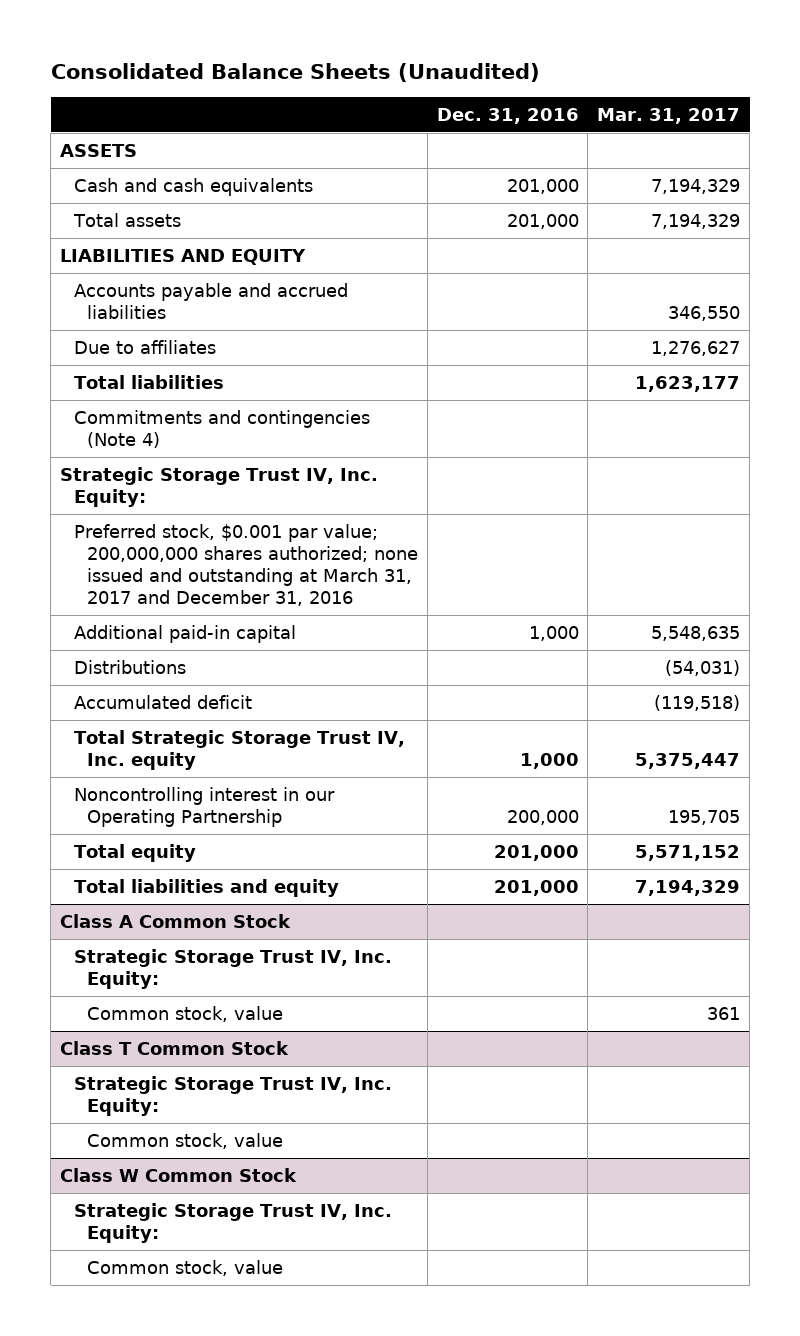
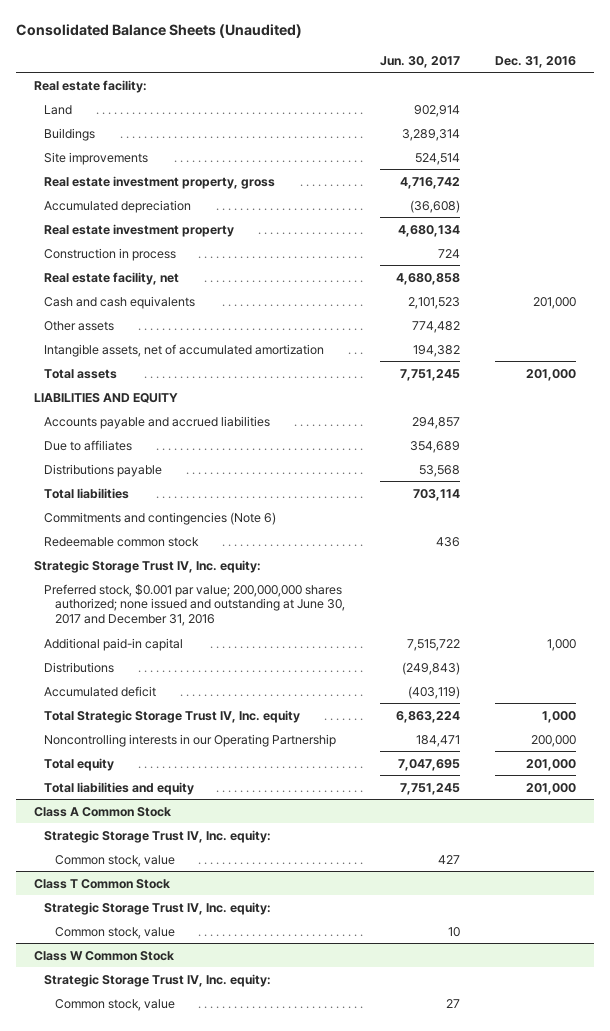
[597,108,741,125] Mar. 31, 2017 -> none
none -> [380,55,461,68] Jun. 30, 2017
[60,143,138,157] ASSETS -> none
none -> [33,79,147,93] Real estate facility:
none -> [44,104,73,115] Land
none -> [44,127,96,141] Buildings
none -> [44,151,149,165] Site improvements
none -> [44,175,276,189] Real estate investment property, gross
none -> [44,199,192,213] Accumulated depreciation
none -> [44,223,235,237] Real estate investment property
none -> [44,247,177,261] Construction in process
none -> [44,271,180,285] Real estate facility, net
none -> [44,320,115,331] Other assets
none -> [44,343,325,357] Intangible assets, net of accumulated amortization
none -> [44,463,163,477] Distributions payable
[73,409,370,449] Commitments and contingencies (Note 4) -> [44,511,277,525] Commitments and contingencies (Note 6)
none -> [44,536,200,547] Redeemable common stock
[60,466,379,508] Strategic Storage Trust IV, Inc. Equity: -> [33,559,261,573] Strategic Storage Trust IV, Inc. equity:
[73,523,419,607] Preferred stock, $0.001 par value; 200,000,000 shares authorized; none issued and outstanding at March 31, 2017 and December 31, 2016 -> [44,583,346,626] Preferred stock, $0.001 par value; 200,000,000 shares authorized; none issued and outstanding at June 30, 2017 and December 31, 2016
[73,786,335,828] Noncontrolling interest in our Operating Partnership -> [44,733,337,747] Noncontrolling interests in our Operating Partnership
[73,948,392,990] Strategic Storage Trust IV, Inc. Equity: -> [44,829,272,843] Strategic Storage Trust IV, Inc. equity:
[73,1075,392,1117] Strategic Storage Trust IV, Inc. Equity: -> [44,901,272,915] Strategic Storage Trust IV, Inc. equity:
[73,1202,392,1244] Strategic Storage Trust IV, Inc. Equity: -> [44,973,272,987] Strategic Storage Trust IV, Inc. equity:

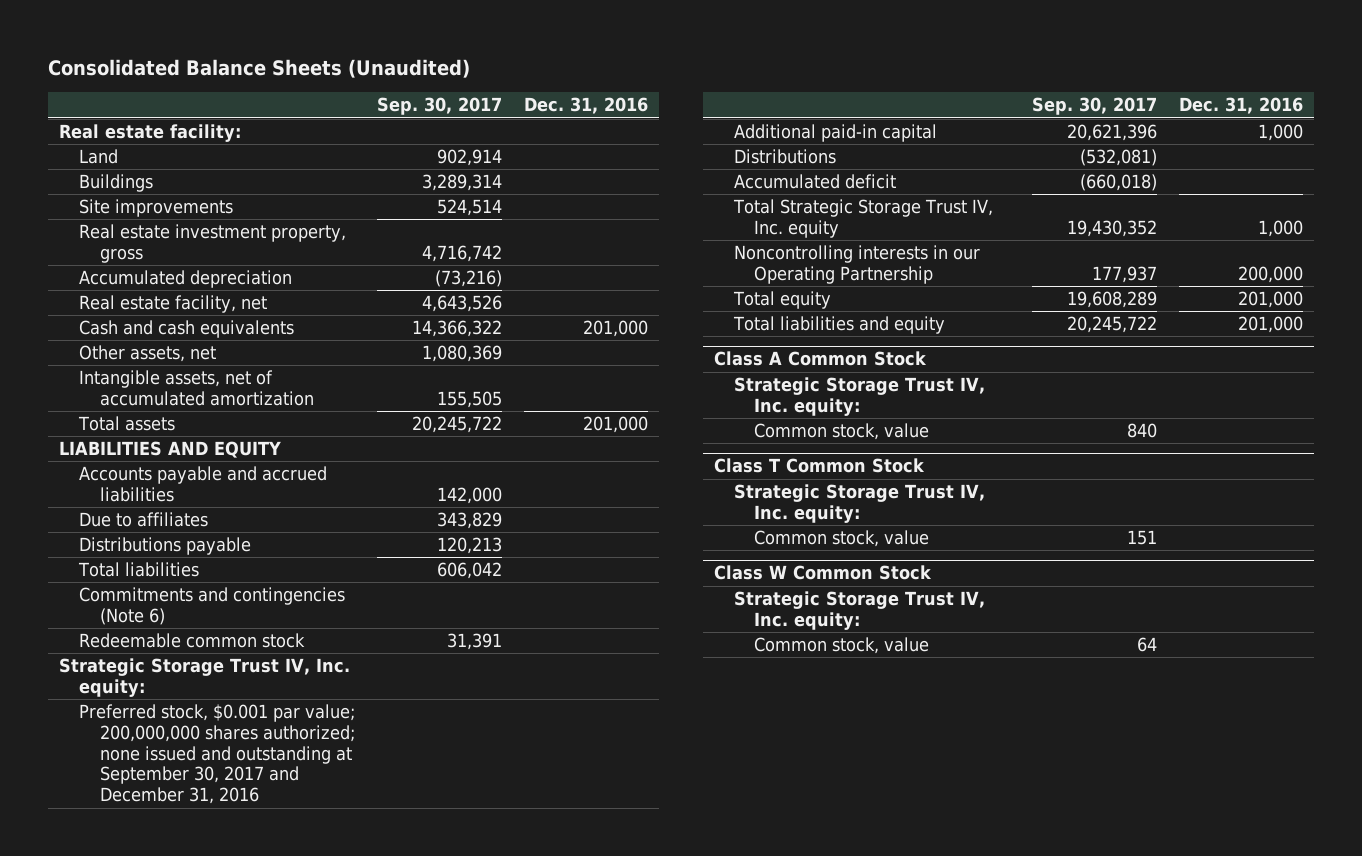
[380,55,461,68] Jun. 30, 2017 -> none
none -> [377,97,503,116] Sep. 30, 2017
[44,223,235,237] Real estate investment property -> none
[44,247,177,261] Construction in process -> none
[44,320,115,331] Other assets -> [79,344,217,362] Other assets, net
[44,583,346,626] Preferred stock, $0.001 par value; 200,000,000 shares authorized; none issued and outstanding at June 30, 2017 and December 31, 2016 -> [79,703,356,805] Preferred stock, $0.001 par value; 200,000,000 shares authorized; none issued and outstanding at September 30, 2017 and December 31, 2016

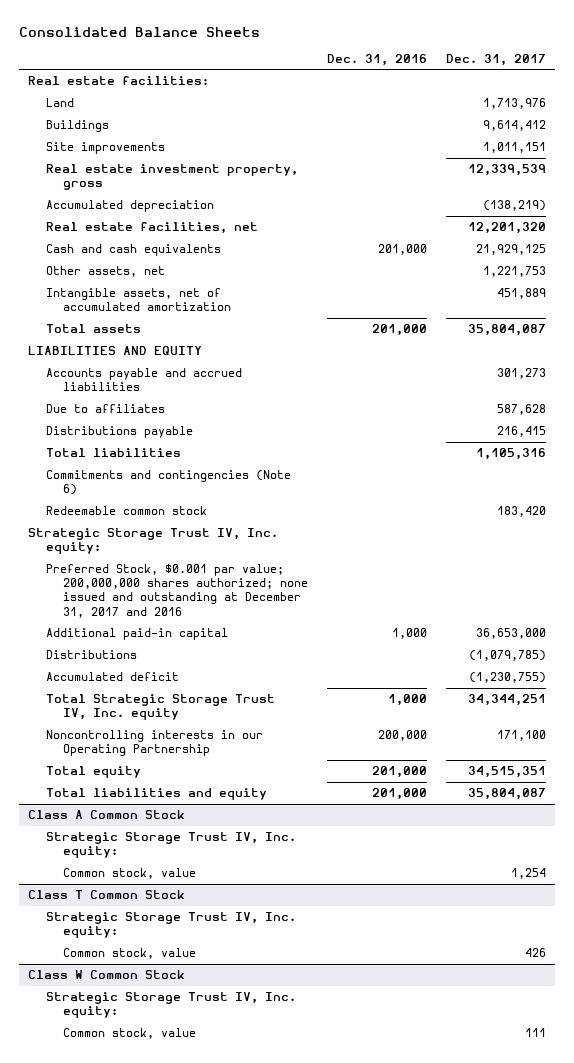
[48,59,471,79] Consolidated Balance Sheets (Unaudited) -> [18,26,260,37] Consolidated Balance Sheets
[377,97,503,116] Sep. 30, 2017 -> none
none -> [445,54,546,67] Dec. 31, 2017
[59,123,242,142] Real estate facility: -> [28,76,210,86] Real estate facilities:
[79,294,268,313] Real estate facility, net -> [45,222,258,235] Real estate facilities, net
[79,703,356,805] Preferred stock, $0.001 par value; 200,000,000 shares authorized; none issued and outstanding at September 30, 2017 and December 31, 2016 -> [45,564,308,618] Preferred Stock, $0.001 par value; 200,000,000 shares authorized; none issued and outstanding at December 31, 2017 and 2016

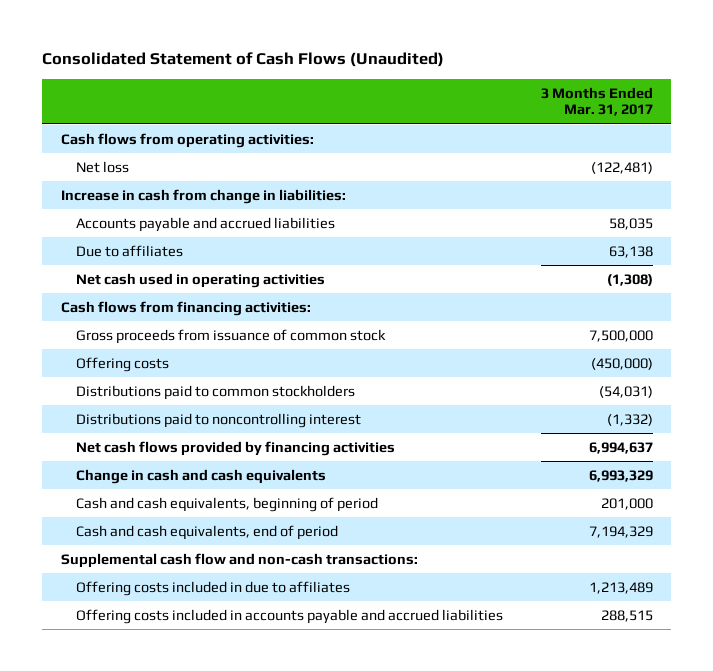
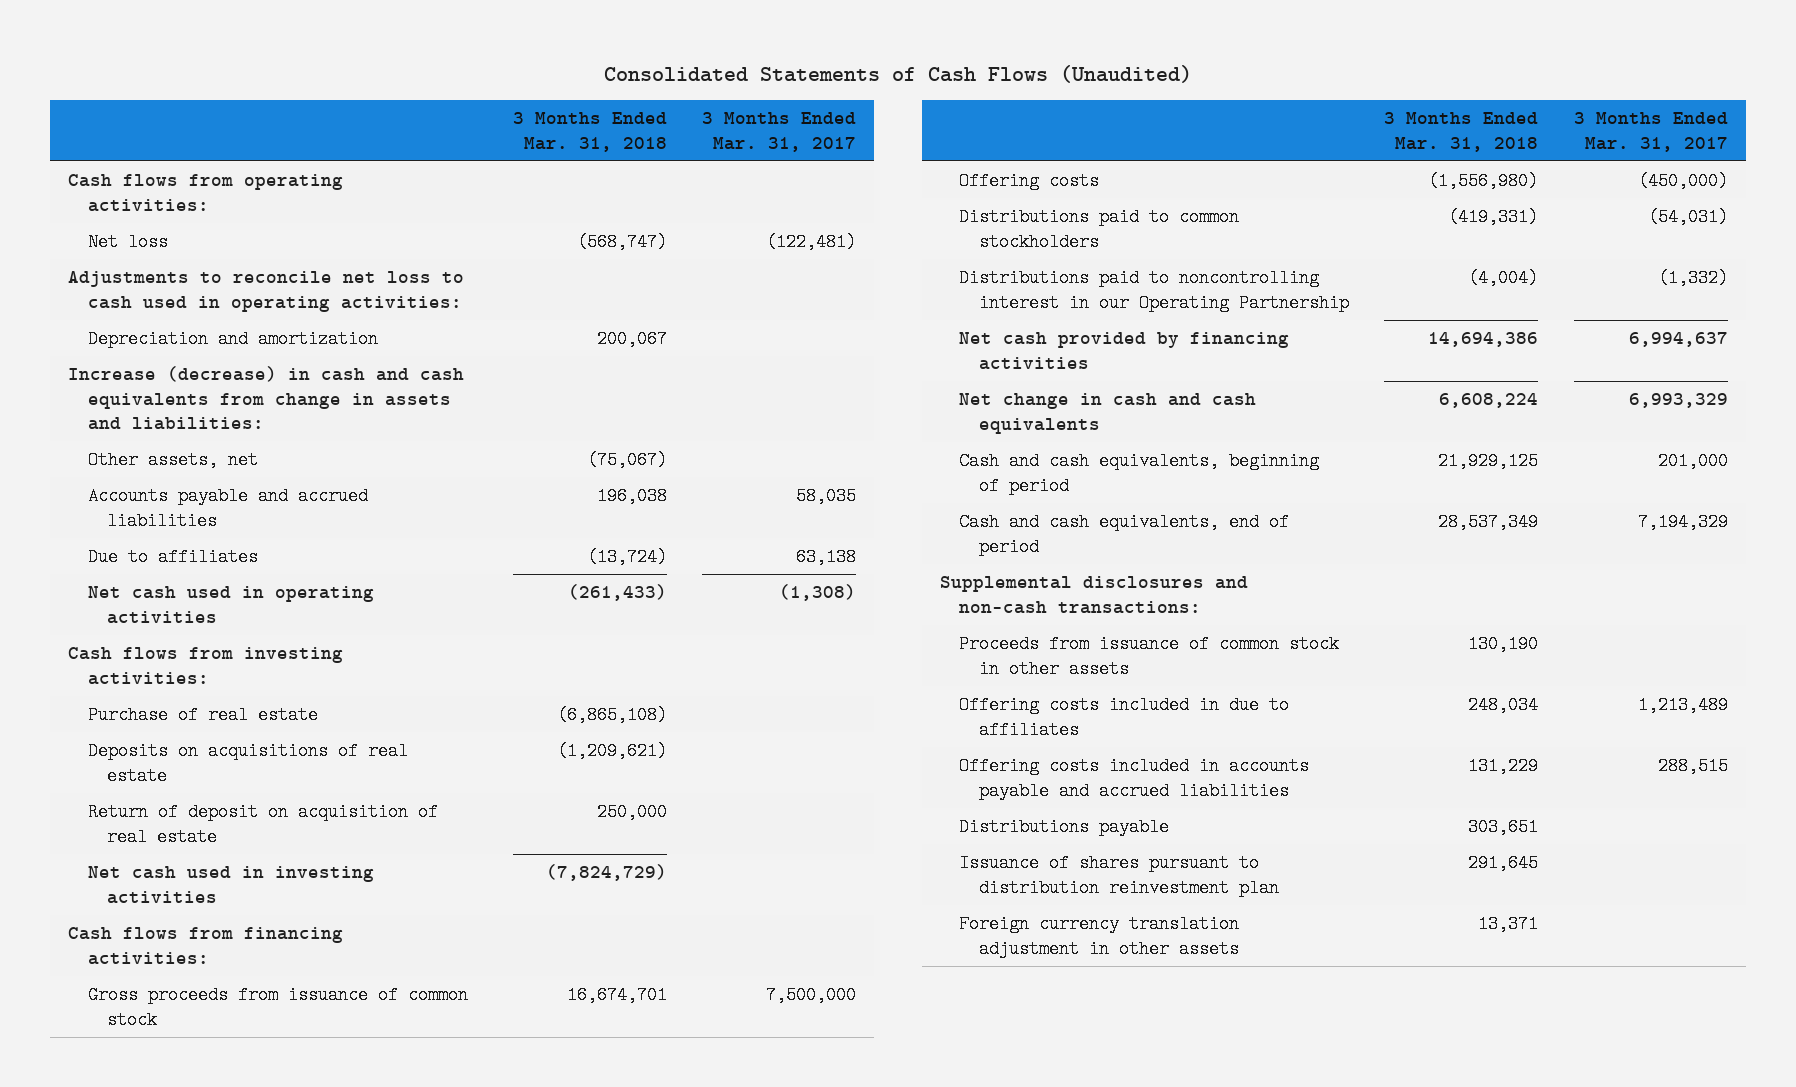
[41,52,444,68] Consolidated Statement of Cash Flows (Unaudited) -> [603,64,1192,83] Consolidated Statements of Cash Flows (Unaudited)
none -> [512,112,667,152] 3 Months Ended Mar. 31, 2018
none -> [68,271,465,312] Adjustments to reconcile net loss to cash used in operating activities:
none -> [87,330,378,349] Depreciation and amortization
[60,188,346,204] Increase in cash from change in liabilities: -> [68,366,465,431] Increase (decrease) in cash and cash equivalents from change in assets and liabilities:
none -> [87,451,258,470] Other assets, net
none -> [68,647,344,685] Cash flows from investing activities:
none -> [87,706,318,725] Purchase of real estate
none -> [87,742,408,785] Deposits on acquisitions of real estate
none -> [87,803,438,846] Return of deposit on acquisition of real estate
none -> [87,866,374,904] Net cash used in investing activities
[76,412,362,428] Distributions paid to noncontrolling interest -> [959,269,1350,312] Distributions paid to noncontrolling interest in our Operating Partnership
[76,440,396,456] Net cash flows provided by financing activities -> [959,332,1290,370] Net cash provided by financing activities
[76,468,327,484] Change in cash and cash equivalents -> [959,393,1257,434] Net change in cash and cash equivalents
[60,552,418,568] Supplemental cash flow and non-cash transactions: -> [939,576,1248,614] Supplemental disclosures and non-cash transactions:
none -> [959,635,1340,678] Proceeds from issuance of common stock in other assets
none -> [959,818,1170,837] Distributions payable
none -> [959,854,1280,897] Issuance of shares pursuant to distribution reinvestment plan
none -> [959,915,1240,958] Foreign currency translation adjustment in other assets

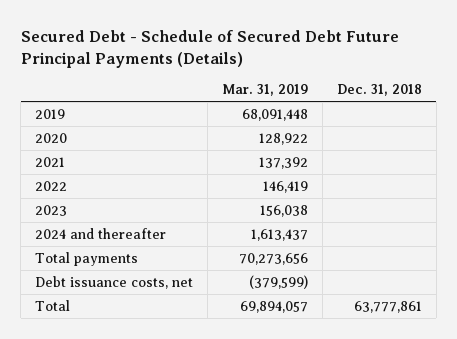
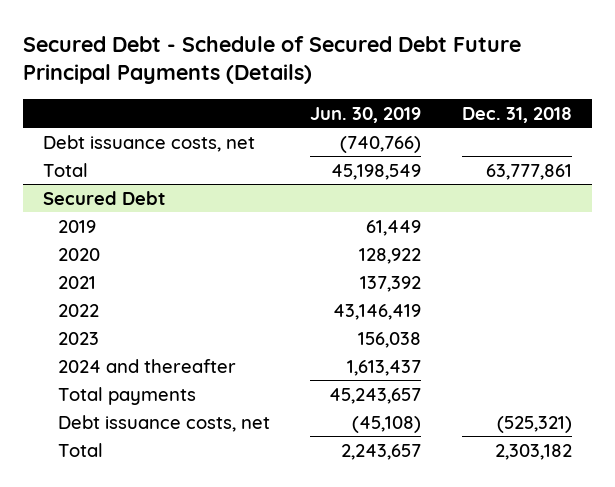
[222,84,309,97] Mar. 31, 2019 -> none
none -> [310,106,422,123] Jun. 30, 2019
[35,108,66,119] 2019 -> none
[35,132,68,143] 2020 -> none
[35,156,66,167] 2021 -> none
[35,180,68,191] 2022 -> none
[35,204,68,216] 2023 -> none
[35,227,167,239] 2024 and thereafter -> none
[35,251,139,266] Total payments -> none
none -> [43,190,167,205] Secured Debt
none -> [57,219,96,233] 2019
none -> [57,247,100,261] 2020
none -> [57,275,96,289] 2021
none -> [57,303,99,317] 2022
none -> [57,331,99,345] 2023
none -> [57,358,236,373] 2024 and thereafter
none -> [57,386,196,405] Total payments
none -> [57,414,270,432] Debt issuance costs, net
none -> [57,442,103,457] Total

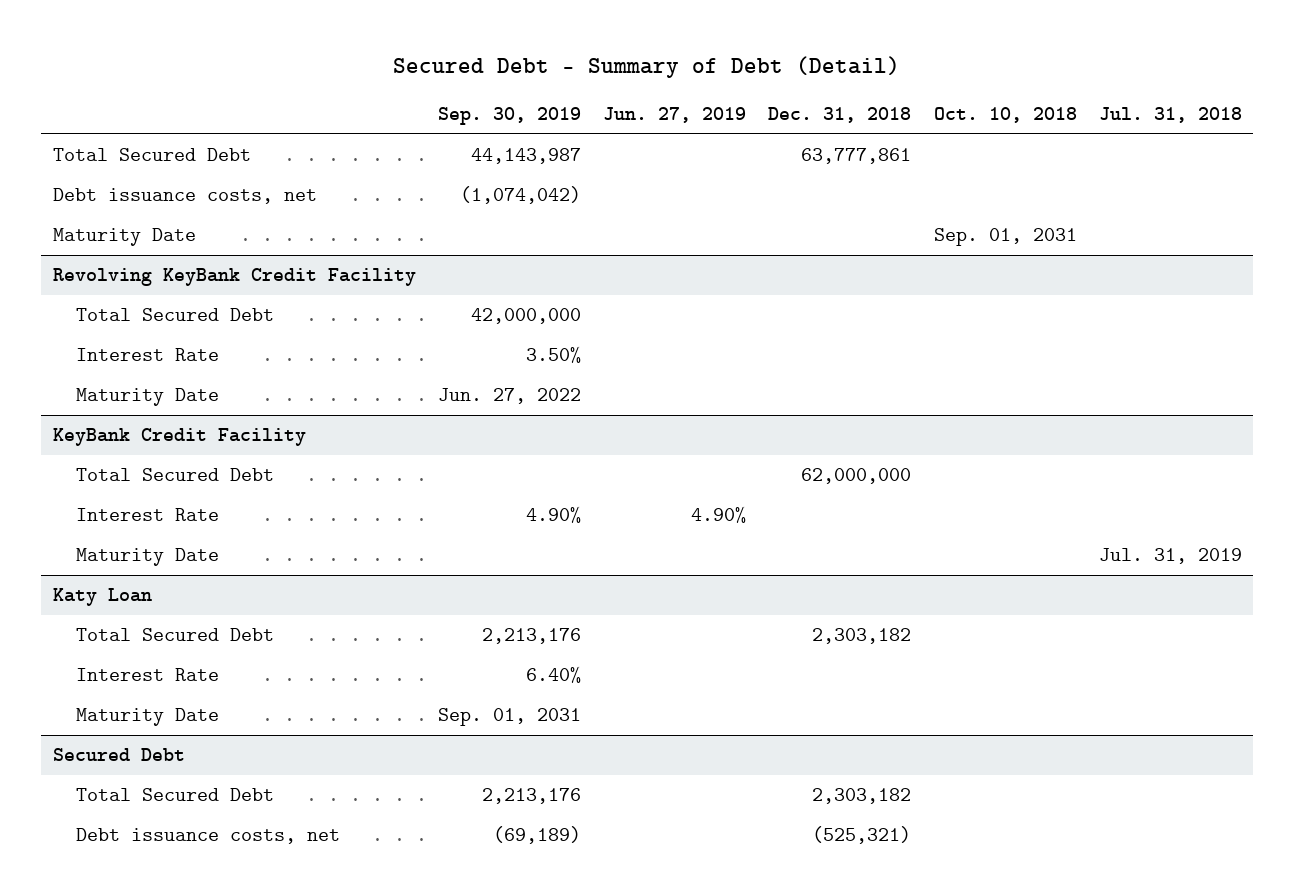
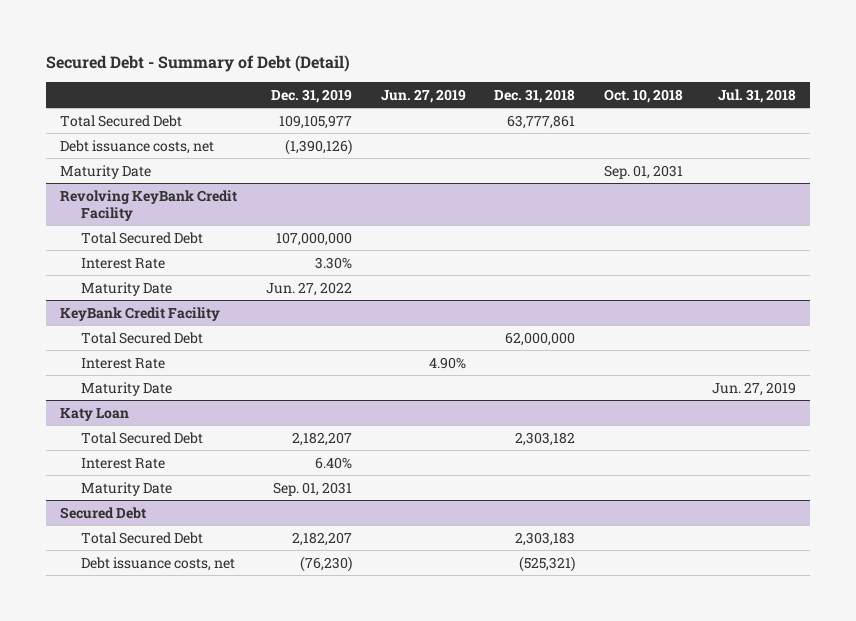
[437,106,581,125] Sep. 30, 2019 -> none
none -> [271,88,353,103] Dec. 31, 2019
[1098,548,1242,565] Jul. 31, 2019 -> [711,381,796,396] Jun. 27, 2019
[812,788,912,805] 2,303,182 -> [515,531,576,546] 2,303,183

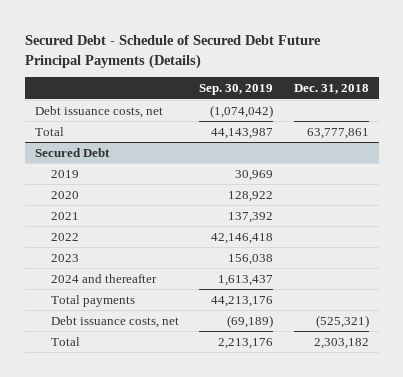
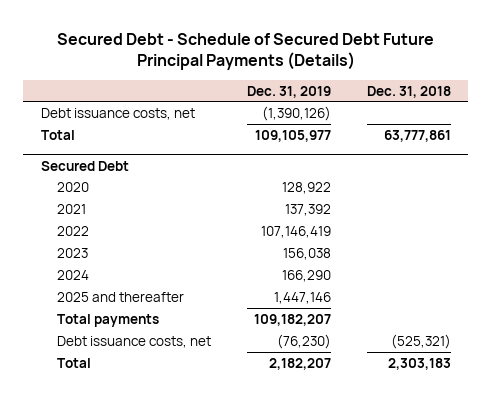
[199,84,274,96] Sep. 30, 2019 -> none
none -> [246,85,331,98] Dec. 31, 2019
[51,169,80,178] 2019 -> none
none -> [56,269,89,280] 2024
[51,273,158,283] 2024 and thereafter -> [56,291,184,302] 2025 and thereafter
[313,337,369,349] 2,303,182 -> [387,357,451,370] 2,303,183

